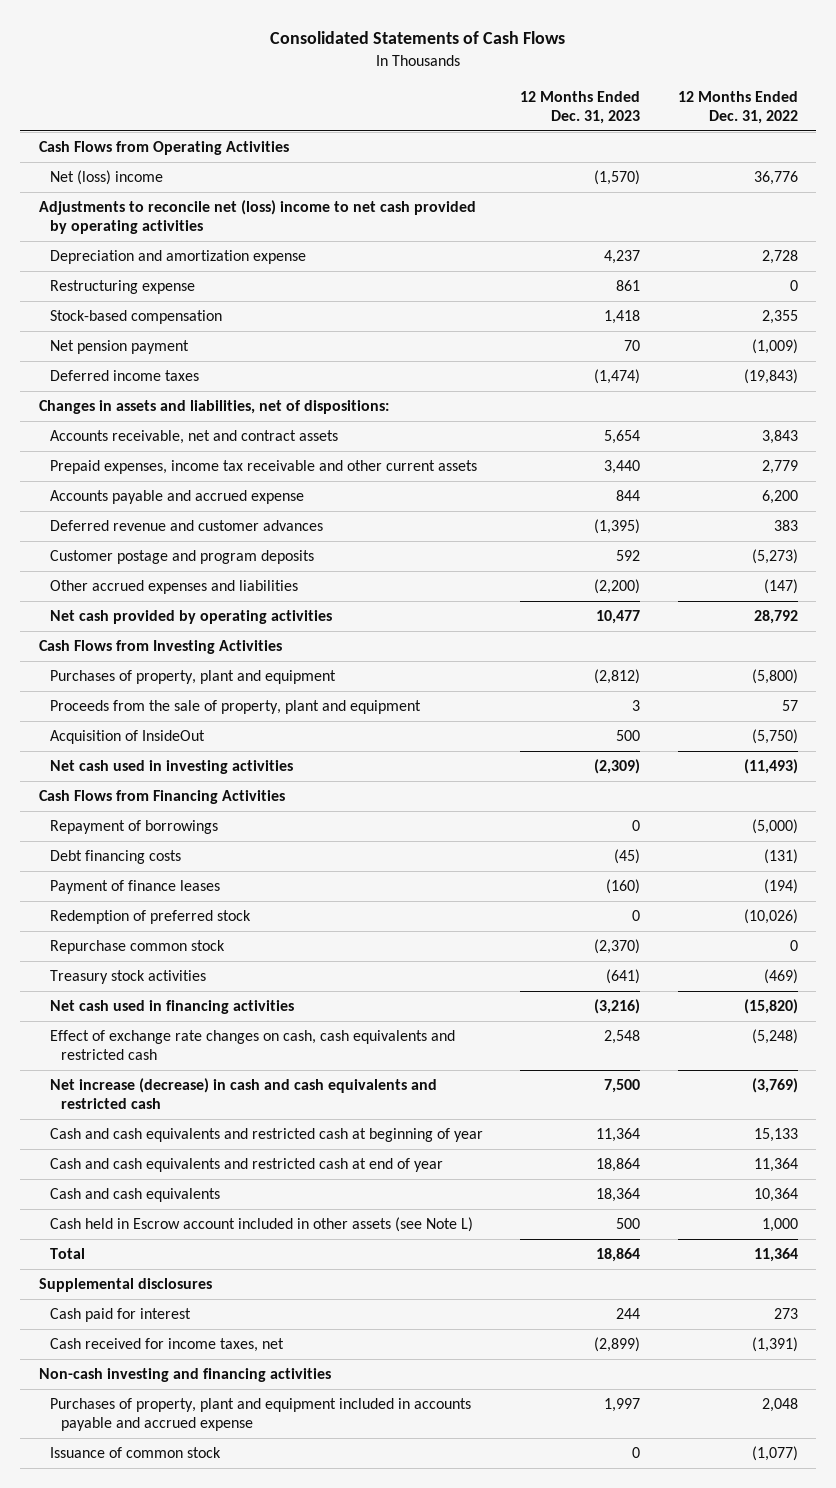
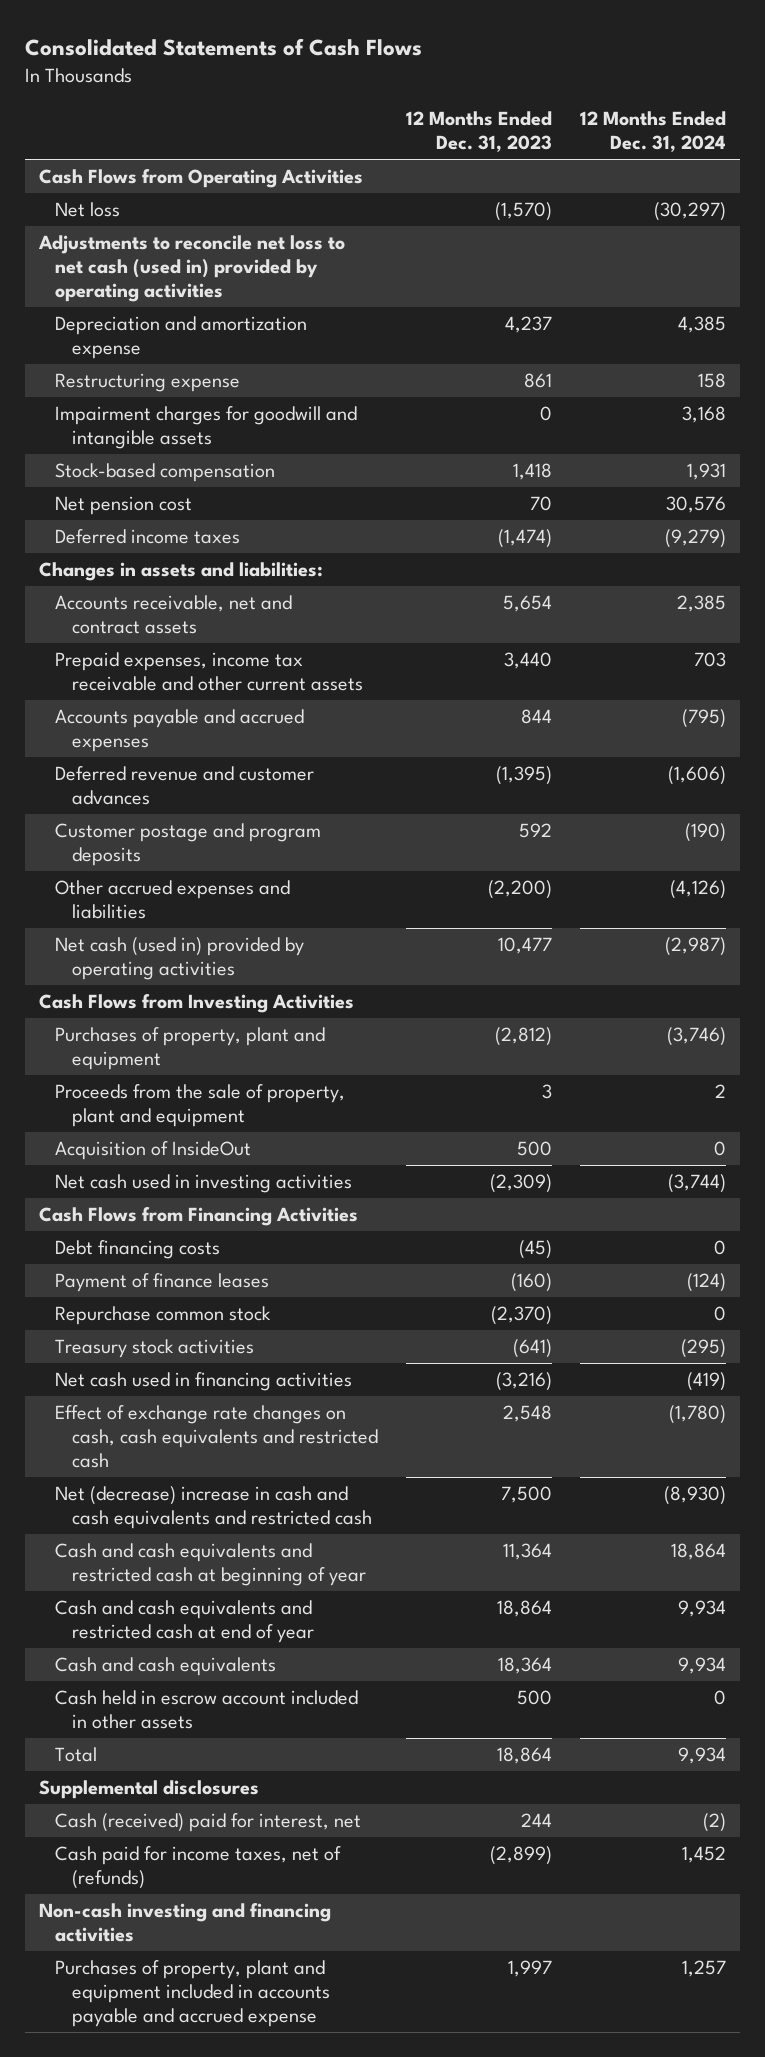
[677,90,798,124] 12 Months Ended Dec. 31, 2022 -> none
none -> [580,111,727,153] 12 Months Ended Dec. 31, 2024
[49,170,163,186] Net (loss) income -> [55,202,121,218] Net loss
[38,200,476,235] Adjustments to reconcile net (loss) income to net cash provided by operating activities -> [37,235,345,302] Adjustments to reconcile net loss to net cash (used in) provided by operating activities
none -> [55,406,358,450] Impairment charges for goodwill and intangible assets
[49,340,189,355] Net pension payment -> [55,496,193,516] Net pension cost
[38,400,389,415] Changes in assets and liabilities, net of dispositions: -> [38,562,323,582] Changes in assets and liabilities:
[49,490,304,505] Accounts payable and accrued expense -> [55,709,305,753] Accounts payable and accrued expenses
[49,610,332,625] Net cash provided by operating activities -> [55,937,305,981] Net cash (used in) provided by operating activities
[49,820,218,835] Repayment of borrowings -> none
[49,910,251,925] Redemption of preferred stock -> none
[49,1078,437,1110] Net increase (decrease) in cash and cash equivalents and restricted cash -> [55,1486,372,1530] Net (decrease) increase in cash and cash equivalents and restricted cash
[49,1217,473,1233] Cash held in Escrow account included in other assets (see Note L) -> [55,1690,359,1730] Cash held in escrow account included in other assets
[49,1308,191,1323] Cash paid for interest -> [55,1813,362,1833] Cash (received) paid for interest, net
[49,1338,284,1353] Cash received for income taxes, net -> [55,1846,342,1890] Cash paid for income taxes, net of (refunds)
[49,1447,221,1459] Issuance of common stock -> none

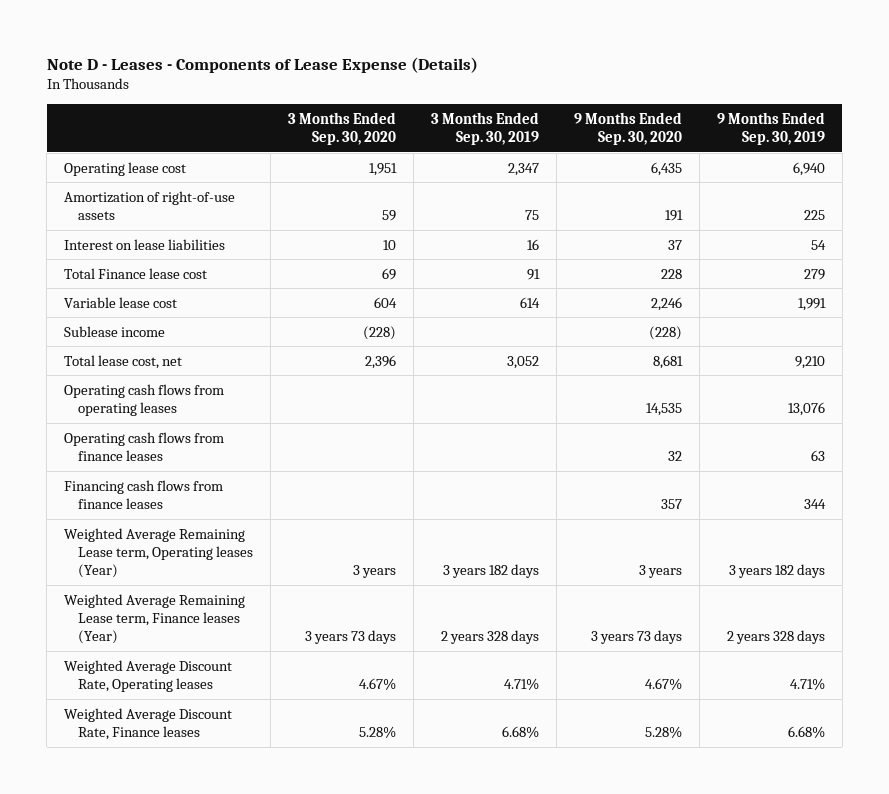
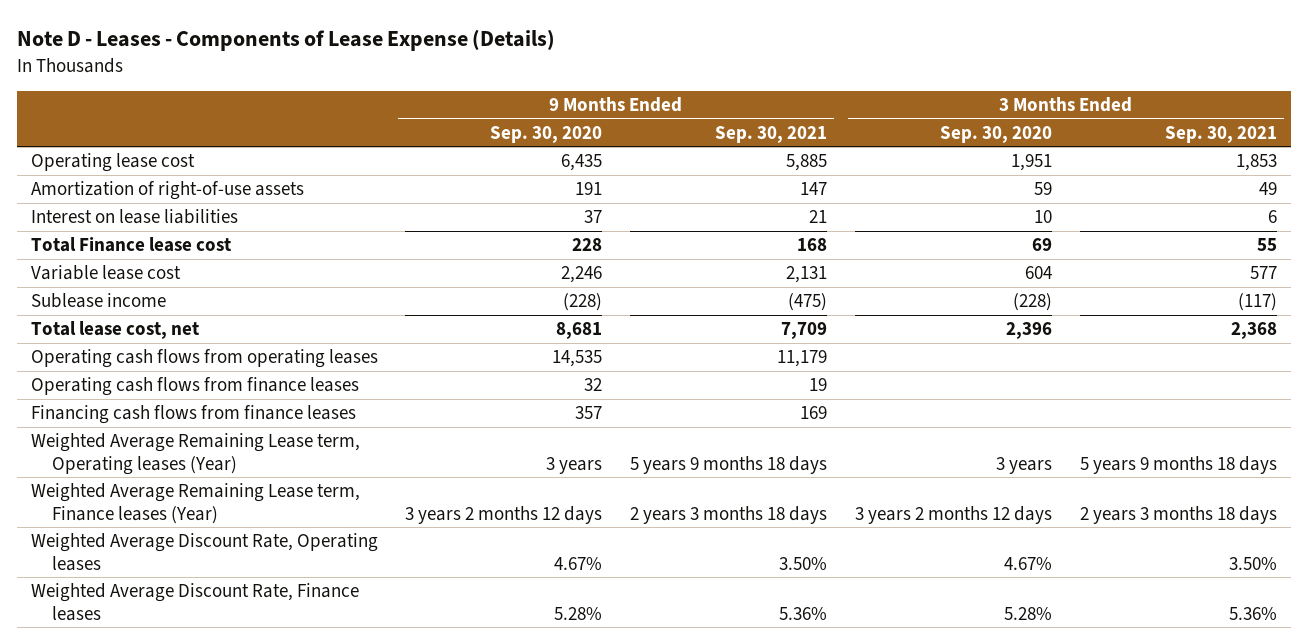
[430,111,539,146] 3 Months Ended Sep. 30, 2019 -> none
[716,111,825,146] 9 Months Ended Sep. 30, 2019 -> none
none -> [715,125,828,143] Sep. 30, 2021
none -> [1164,125,1277,143] Sep. 30, 2021
[304,630,396,645] 3 years 73 days -> [854,505,1052,524] 3 years 2 months 12 days
[590,630,682,645] 3 years 73 days -> [405,505,603,524] 3 years 2 months 12 days

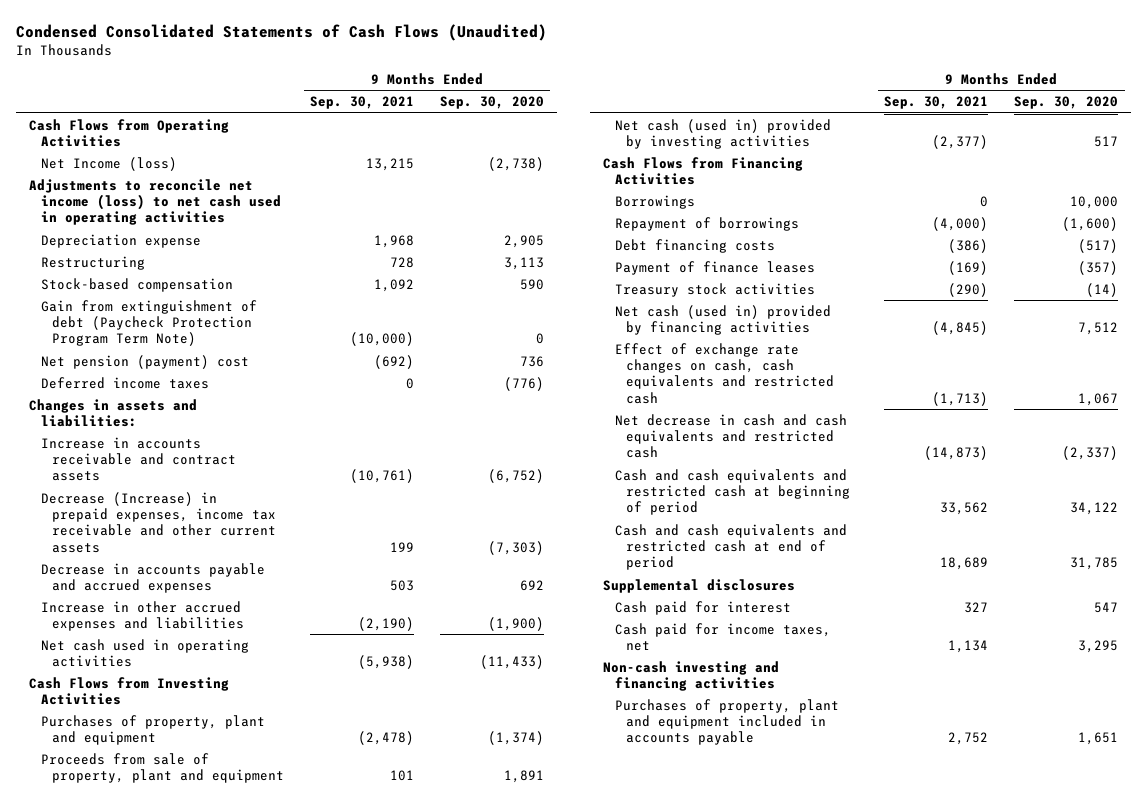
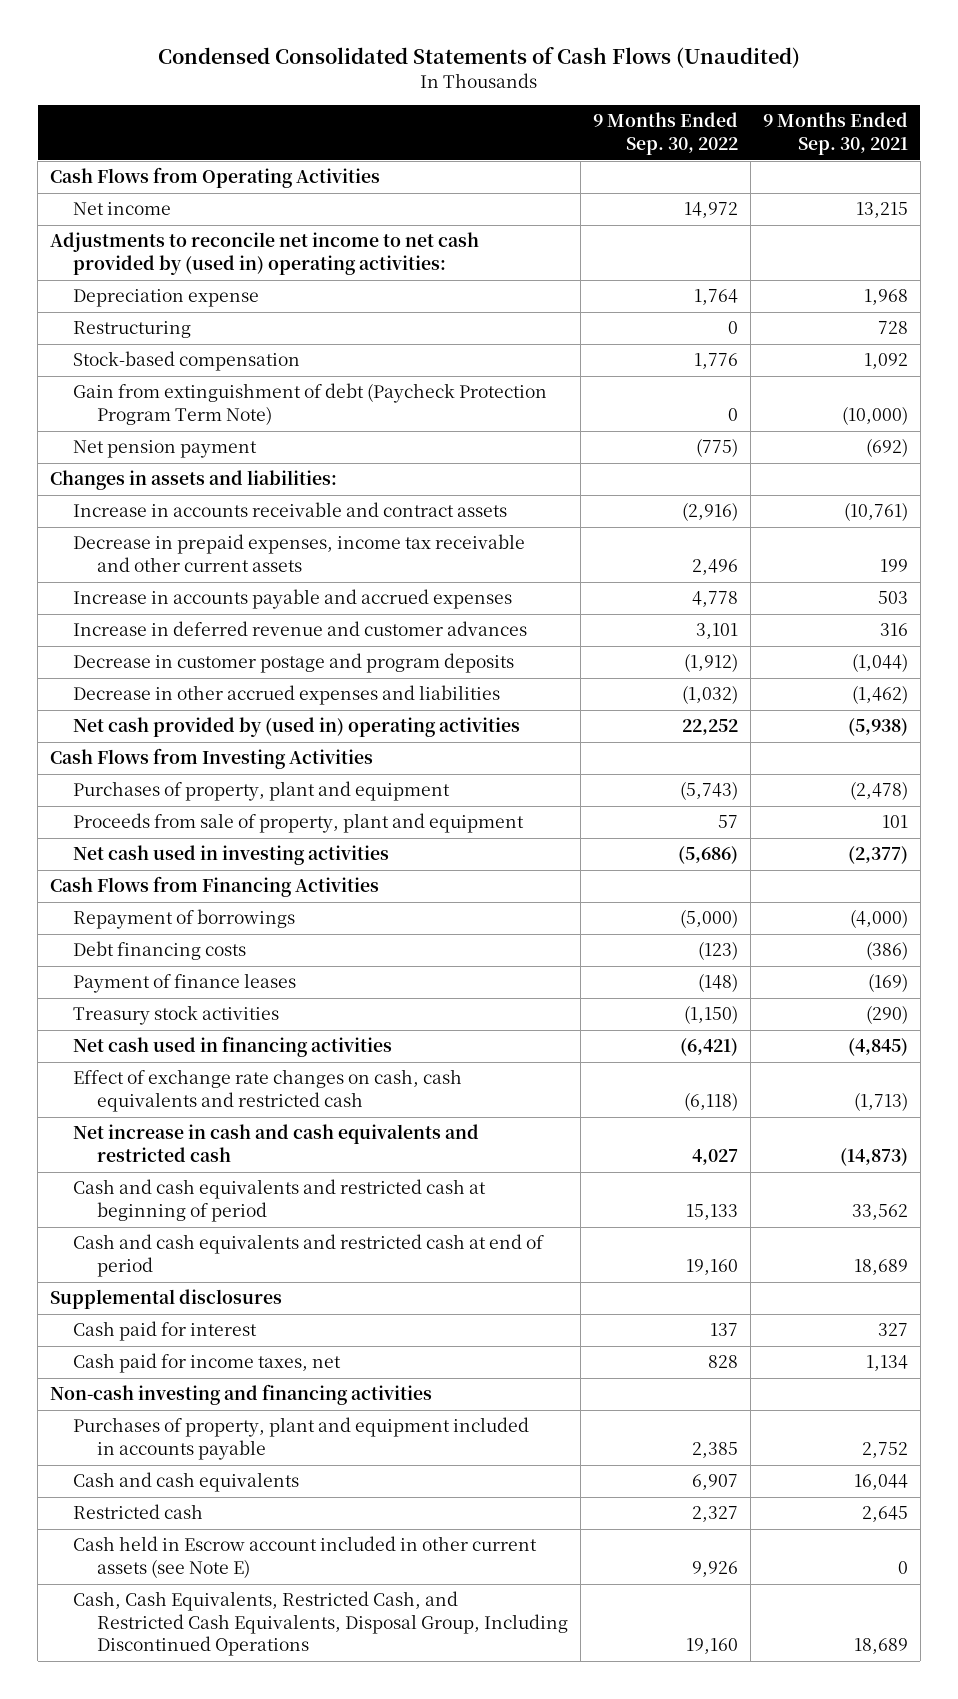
[440,96,545,110] Sep. 30, 2020 -> none
none -> [592,112,738,155] 9 Months Ended Sep. 30, 2022
[40,156,177,171] Net Income (loss) -> [73,202,172,216] Net income
[29,178,281,226] Adjustments to reconcile net income (loss) to net cash used in operating activities -> [50,232,480,275] Adjustments to reconcile net income to net cash provided by (used in) operating activities:
[40,376,209,389] Deferred income taxes -> none
[40,354,249,369] Net pension (payment) cost -> [73,440,258,459] Net pension payment
[40,491,277,553] Decrease (Increase) in prepaid expenses, income tax receivable and other current assets -> [73,534,526,572] Decrease in prepaid expenses, income tax receivable and other current assets
[40,562,265,594] Decrease in accounts payable and accrued expenses -> [73,589,513,610] Increase in accounts payable and accrued expenses
none -> [73,621,528,637] Increase in deferred revenue and customer advances
none -> [73,653,515,674] Decrease in customer postage and program deposits
[40,600,245,632] Increase in other accrued expenses and liabilities -> [73,685,501,706] Decrease in other accrued expenses and liabilities
[358,617,415,632] (2,190) -> [851,685,908,705] (1,462)
[40,638,249,668] Net cash used in operating activities -> [73,717,521,738] Net cash provided by (used in) operating activities
[614,118,831,150] Net cash (used in) provided by investing activities -> [73,845,390,866] Net cash used in investing activities
[614,194,695,209] Borrowings -> none
[614,304,831,336] Net cash (used in) provided by financing activities -> [73,1036,393,1058] Net cash used in financing activities
[614,413,847,459] Net decrease in cash and cash equivalents and restricted cash -> [73,1124,480,1162] Net increase in cash and cash equivalents and restricted cash
none -> [73,1472,300,1493] Cash and cash equivalents
none -> [73,1504,204,1520] Restricted cash
none -> [73,1536,538,1578] Cash held in Escrow account included in other current assets (see Note E)
none -> [73,1591,568,1657] Cash, Cash Equivalents, Restricted Cash, and Restricted Cash Equivalents, Disposal Group, Including Discontinued Operations

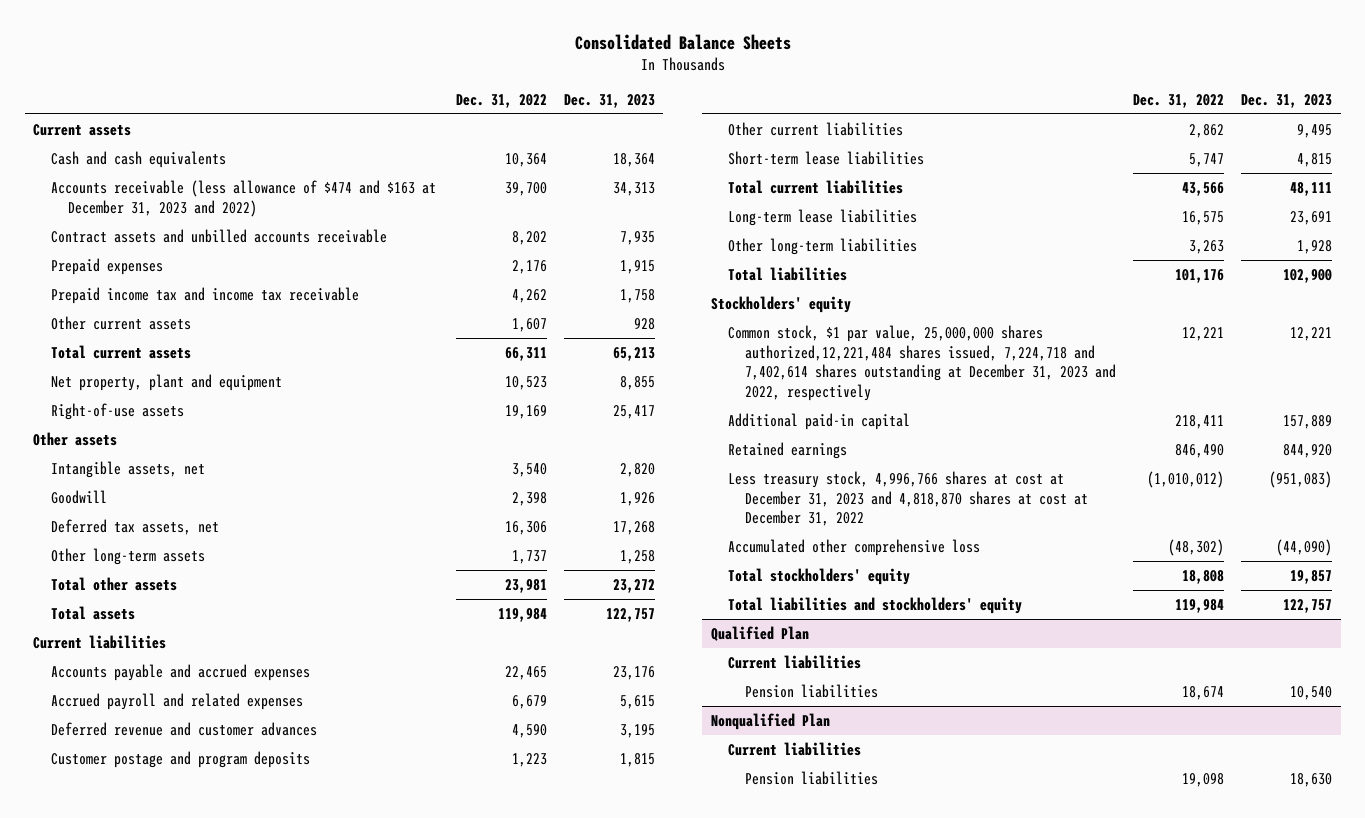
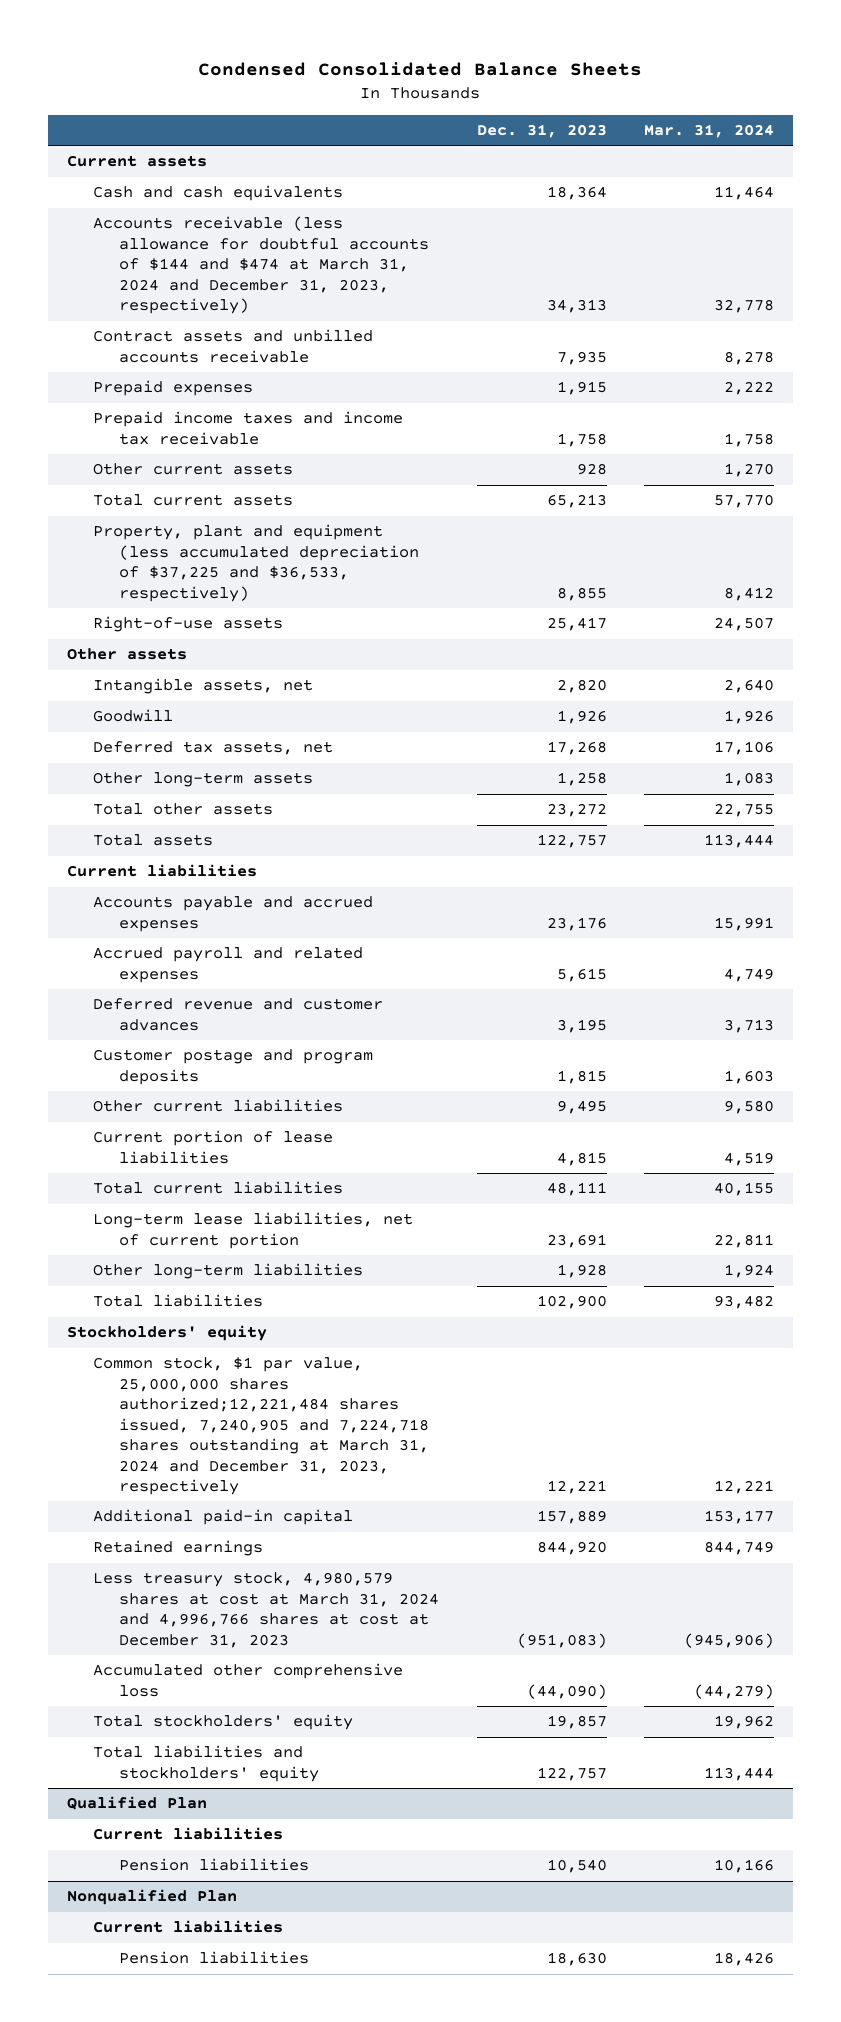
[574,33,791,50] Consolidated Balance Sheets -> [198,61,643,76] Condensed Consolidated Balance Sheets
[455,94,547,109] Dec. 31, 2022 -> none
none -> [644,124,775,139] Mar. 31, 2024
[50,179,436,217] Accounts receivable (less allowance of $474 and $163 at December 31, 2023 and 2022) -> [93,216,430,315] Accounts receivable (less allowance for doubtful accounts of $144 and $474 at March 31, 2024 and December 31, 2023, respectively)
[50,286,359,304] Prepaid income tax and income tax receivable -> [93,411,404,445] Prepaid income taxes and income tax receivable
[50,373,282,391] Net property, plant and equipment -> [93,524,420,602] Property, plant and equipment (less accumulated depreciation of $37,225 and $36,533, respectively)
[727,150,924,165] Short-term lease liabilities -> [93,1130,334,1164] Current portion of lease liabilities
[727,208,917,226] Long-term lease liabilities -> [93,1212,414,1249] Long-term lease liabilities, net of current portion
[727,324,1117,402] Common stock, $1 par value, 25,000,000 shares authorized,12,221,484 shares issued, 7,224,718 and 7,402,614 shares outstanding at December 31, 2023 and 2022, respectively -> [93,1357,430,1496] Common stock, $1 par value, 25,000,000 shares authorized;12,221,484 shares issued, 7,240,905 and 7,224,718 shares outstanding at March 31, 2024 and December 31, 2023, respectively
[727,470,1089,527] Less treasury stock, 4,996,766 shares at cost at December 31, 2023 and 4,818,870 shares at cost at December 31, 2022 -> [93,1572,440,1648] Less treasury stock, 4,980,579 shares at cost at March 31, 2024 and 4,996,766 shares at cost at December 31, 2023

